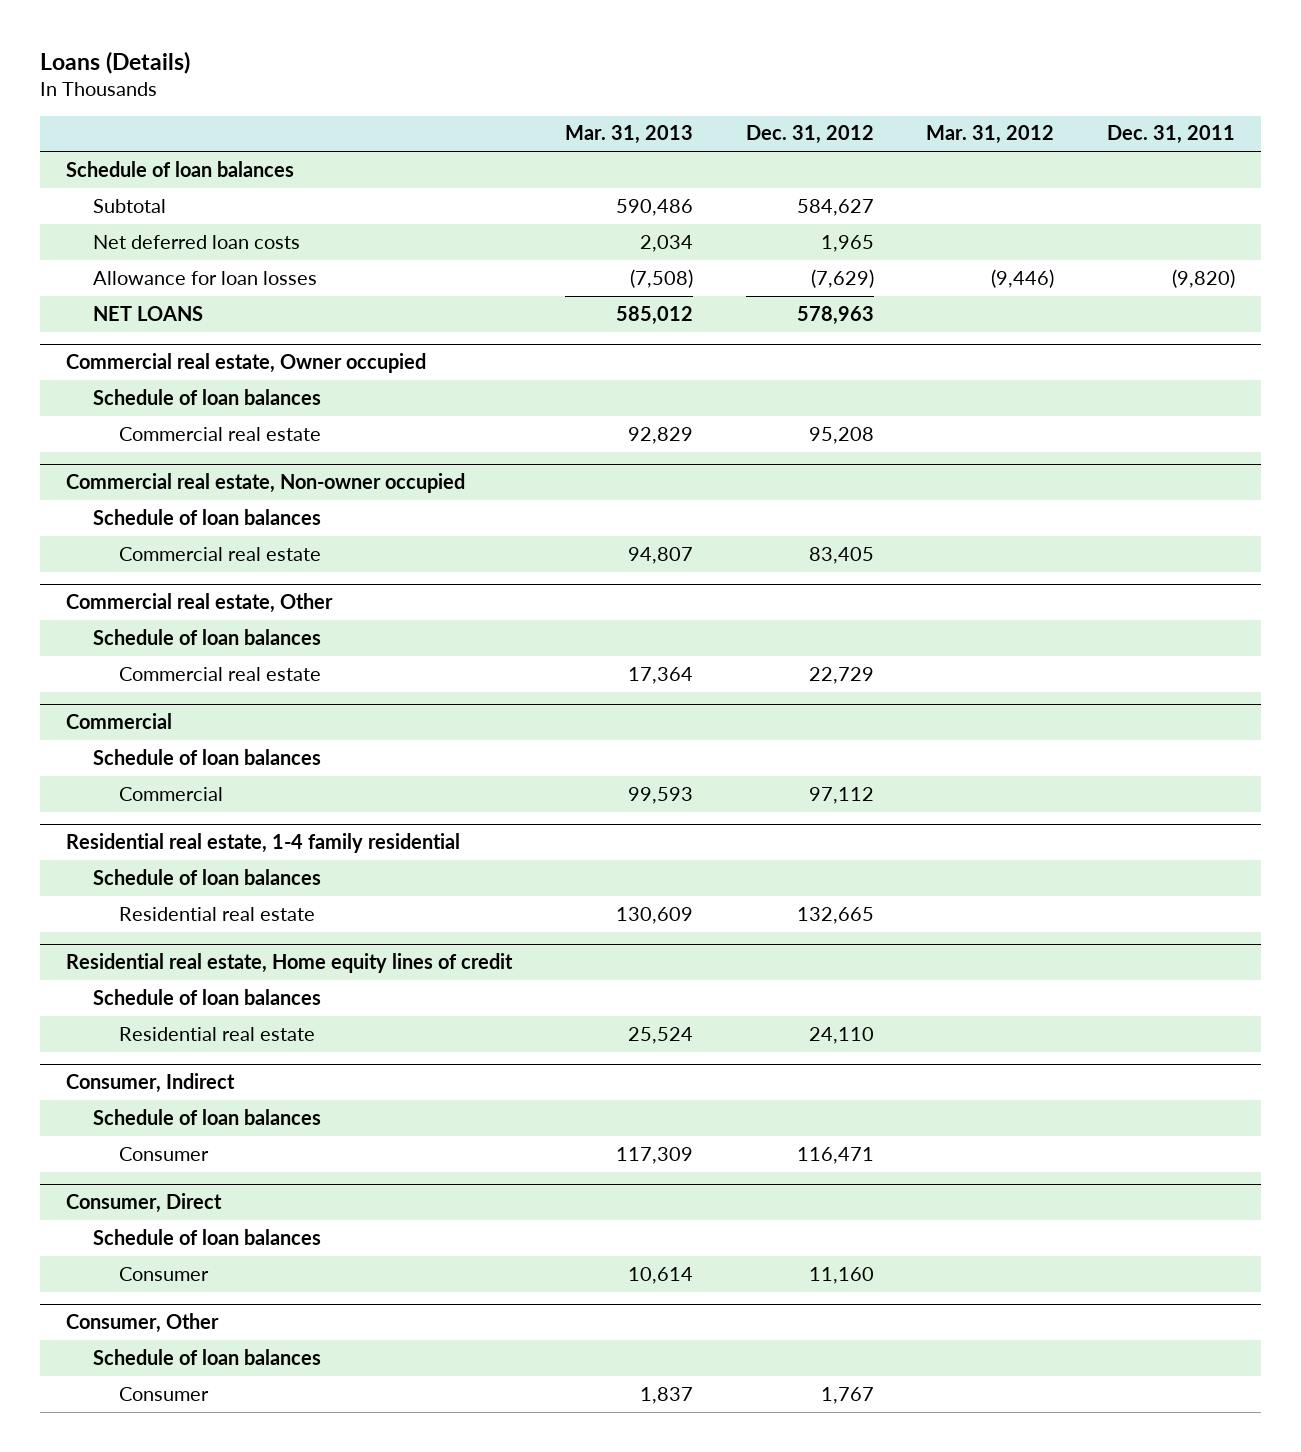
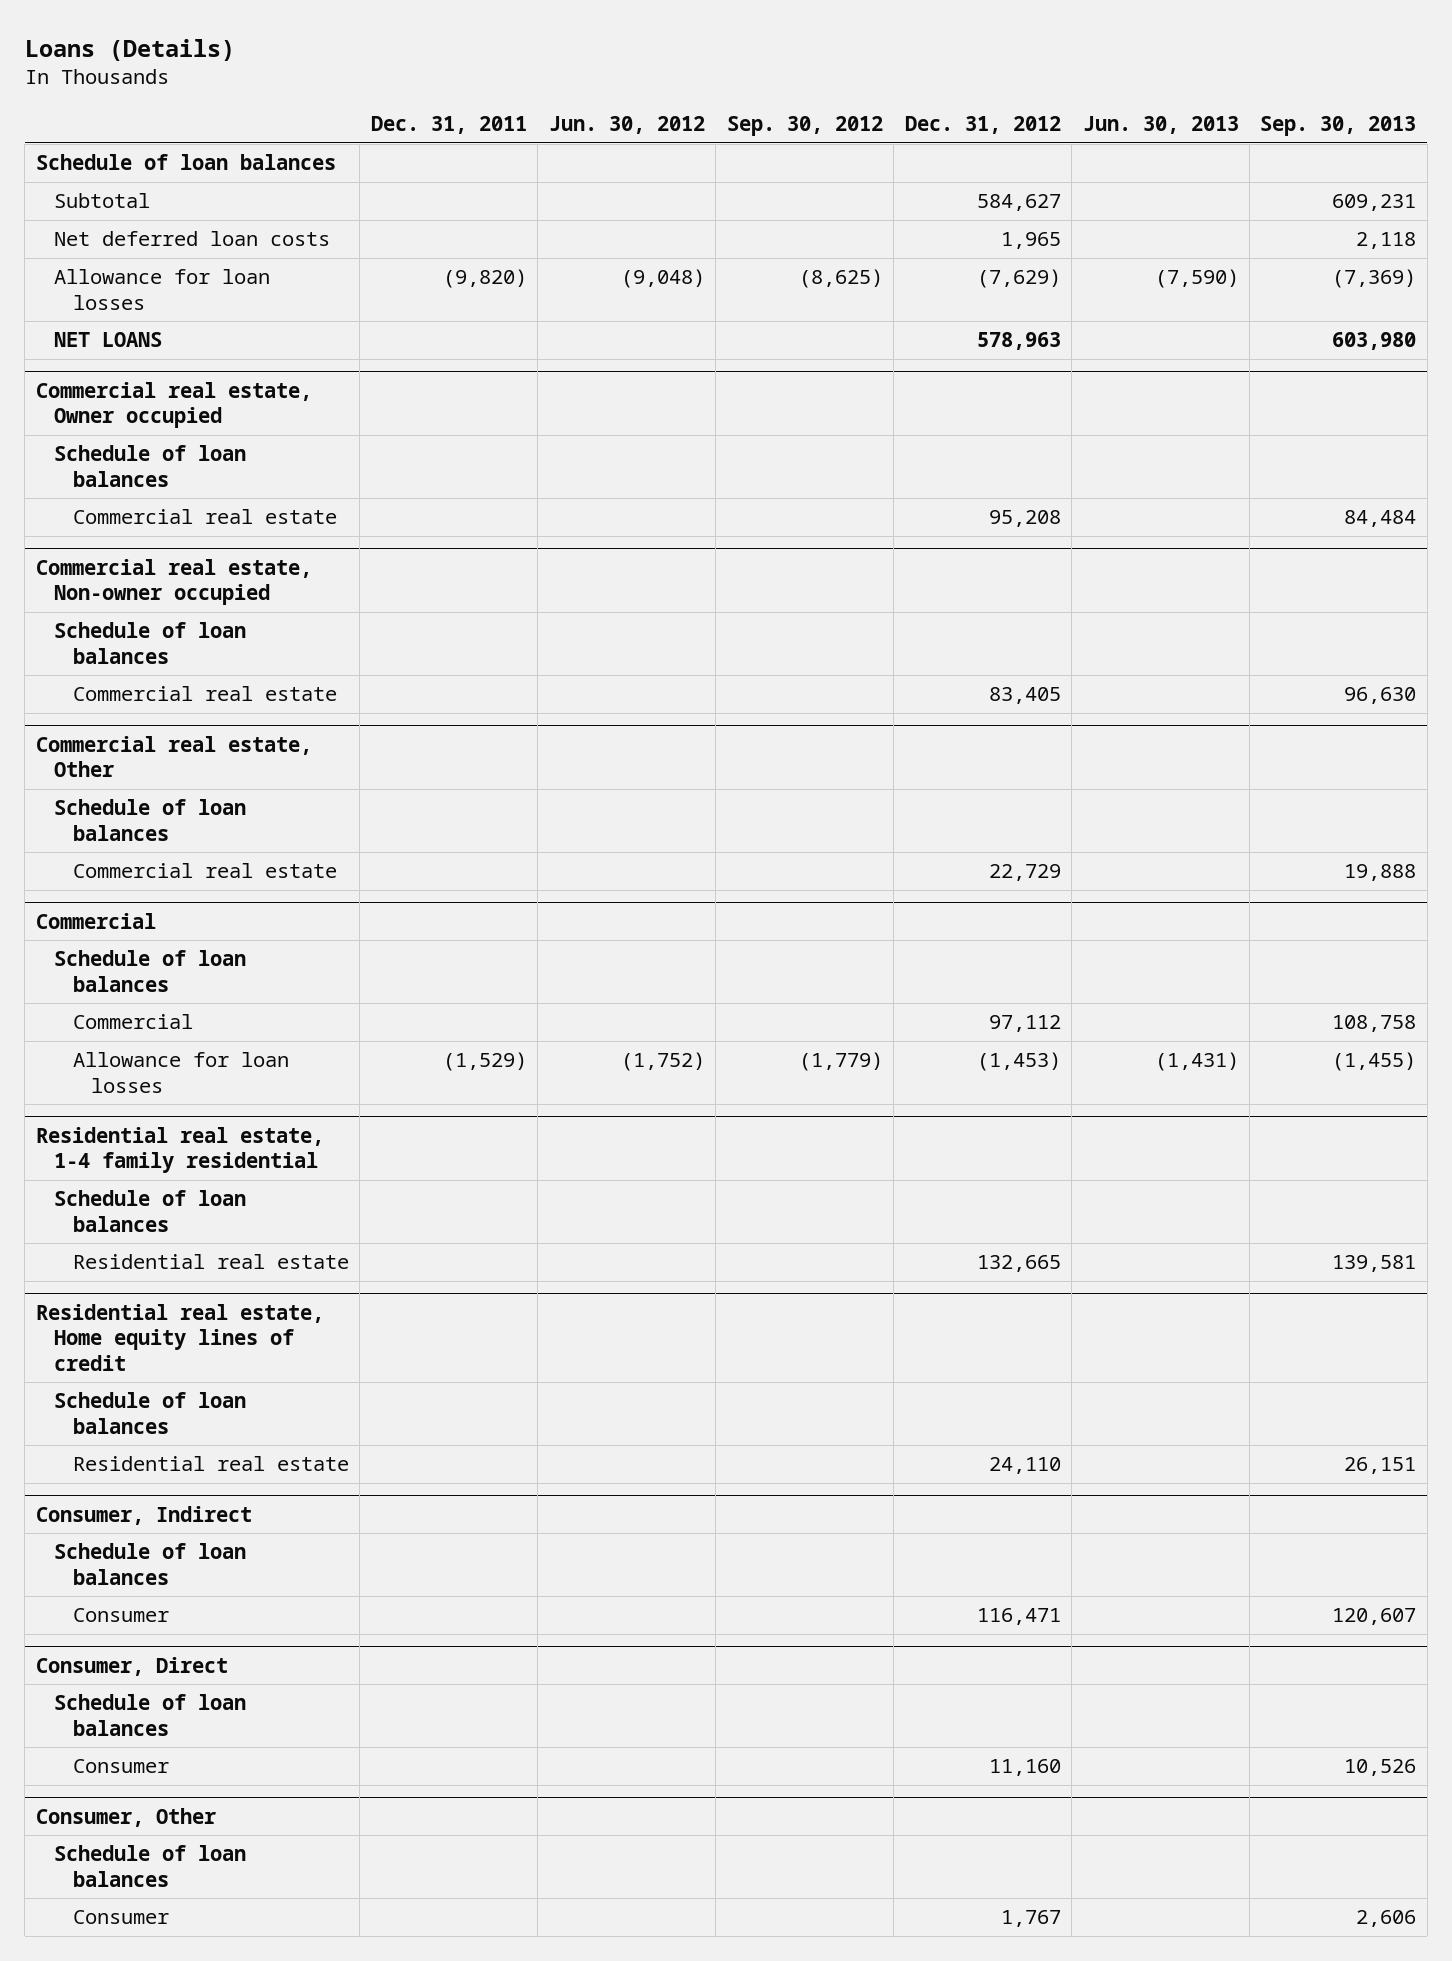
[565,125,694,145] Mar. 31, 2013 -> none
[926,125,1055,145] Mar. 31, 2012 -> none
none -> [548,116,705,135] Jun. 30, 2012
none -> [726,116,883,137] Sep. 30, 2012
none -> [1082,116,1239,135] Jun. 30, 2013
none -> [1260,116,1417,137] Sep. 30, 2013
none -> [72,1052,289,1093] Allowance for loan losses

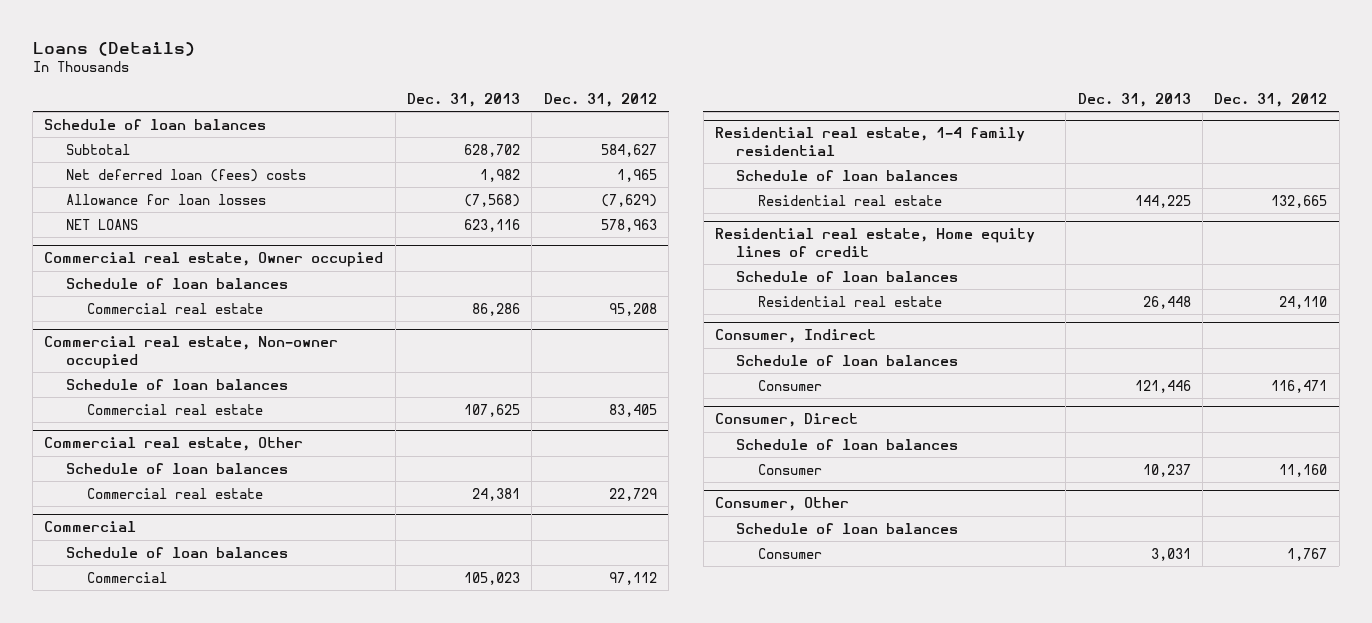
[370,116,527,135] Dec. 31, 2011 -> none
[548,116,705,135] Jun. 30, 2012 -> none
[726,116,883,137] Sep. 30, 2012 -> none
[1082,116,1239,135] Jun. 30, 2013 -> none
[1260,116,1417,137] Sep. 30, 2013 -> none
none -> [407,92,521,107] Dec. 31, 2013
[54,231,331,247] Net deferred loan costs -> [65,168,306,182] Net deferred loan (fees) costs
[72,1052,289,1093] Allowance for loan losses -> none

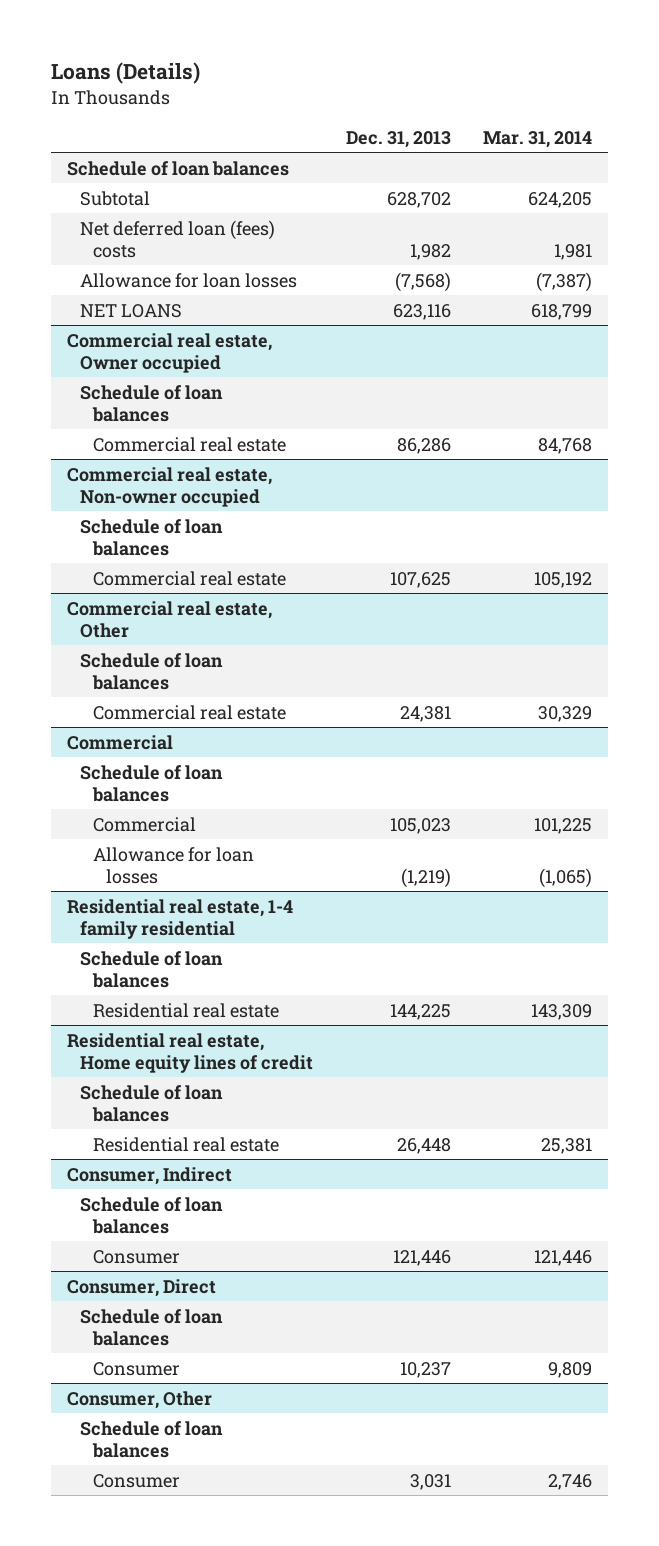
[543,92,657,107] Dec. 31, 2012 -> none
none -> [482,130,592,148] Mar. 31, 2014
none -> [93,846,255,884] Allowance for loan losses

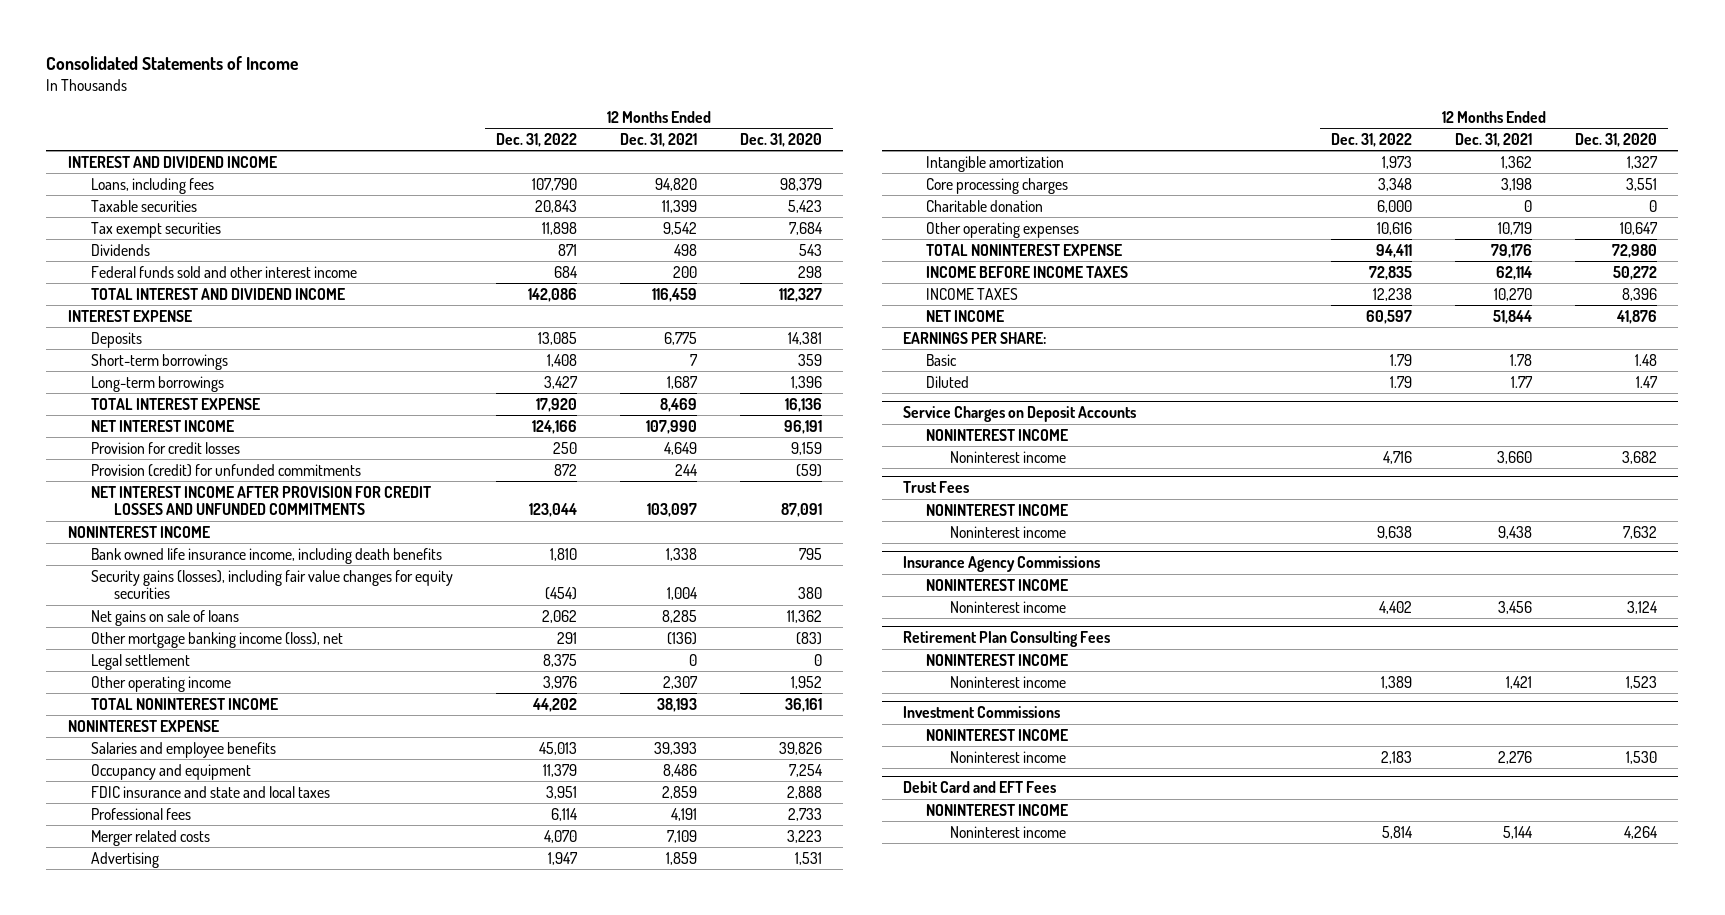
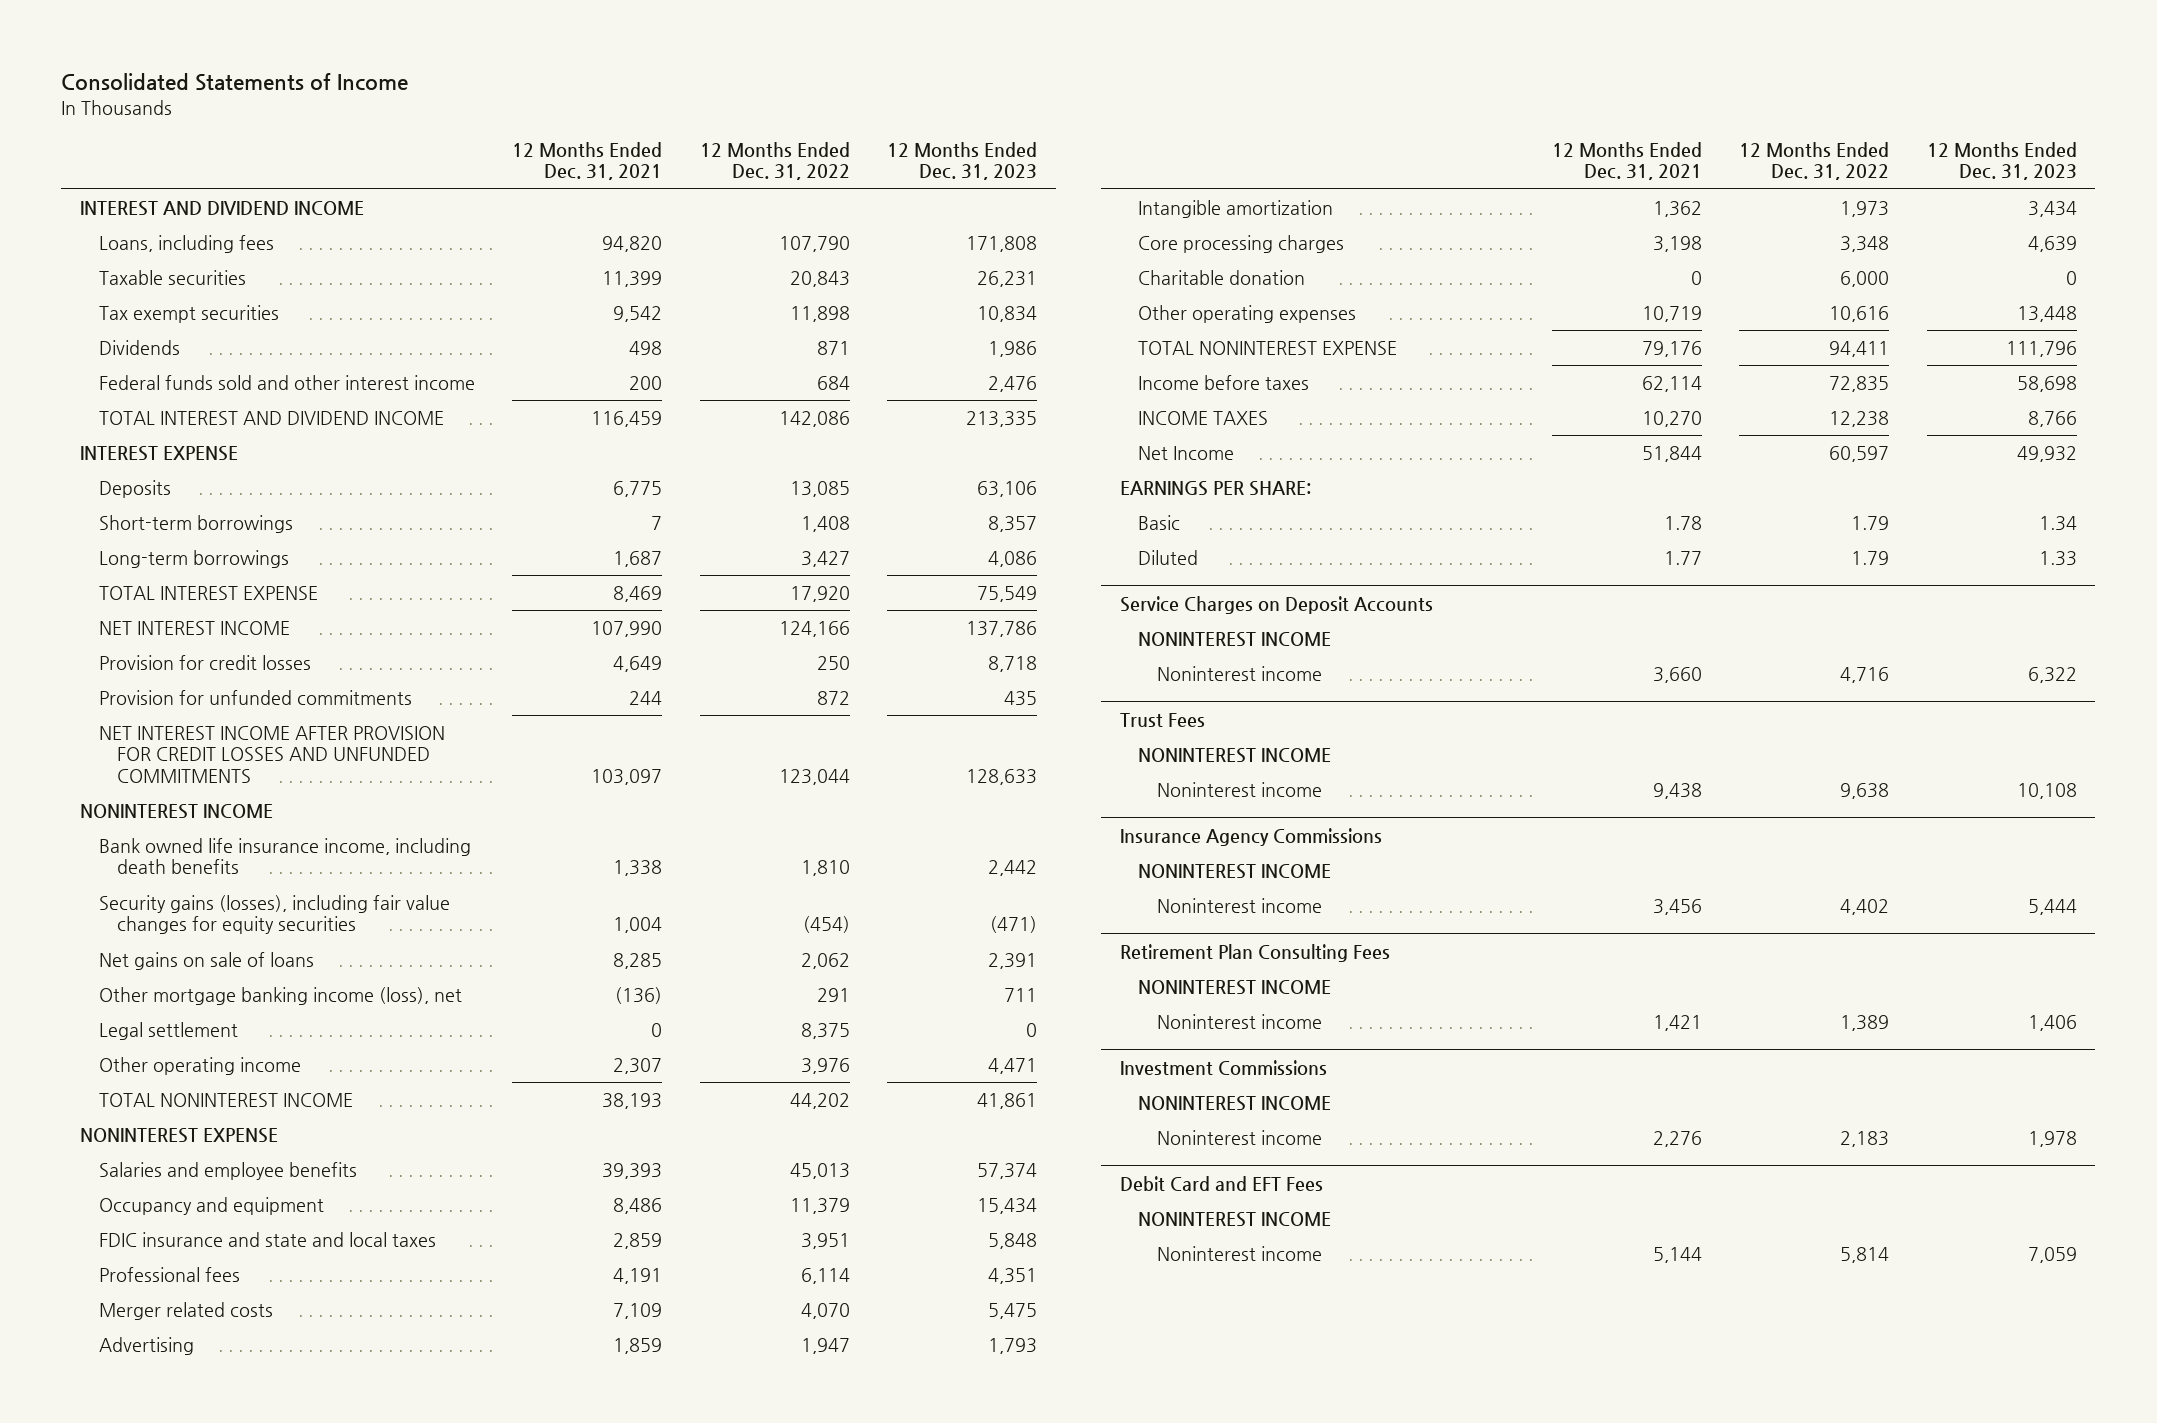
[739,132,822,147] Dec. 31, 2020 -> none
none -> [886,142,1037,181] 12 Months Ended Dec. 31, 2023
[91,463,362,477] Provision (credit) for unfunded commitments -> [98,690,412,706] Provision for unfunded commitments
[926,265,1129,278] INCOME BEFORE INCOME TAXES -> [1138,375,1310,391] Income before taxes
[926,309,1005,322] NET INCOME -> [1138,446,1235,461] Net Income

